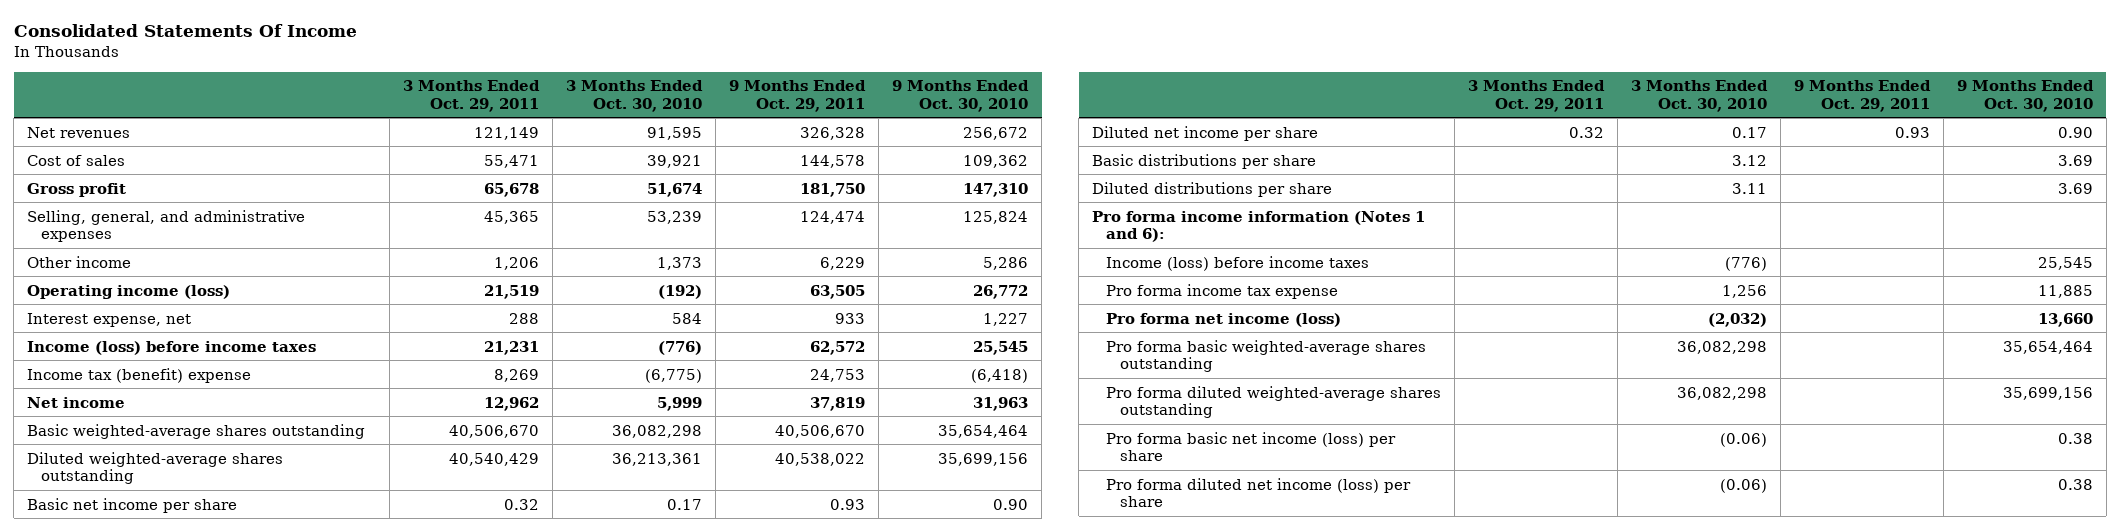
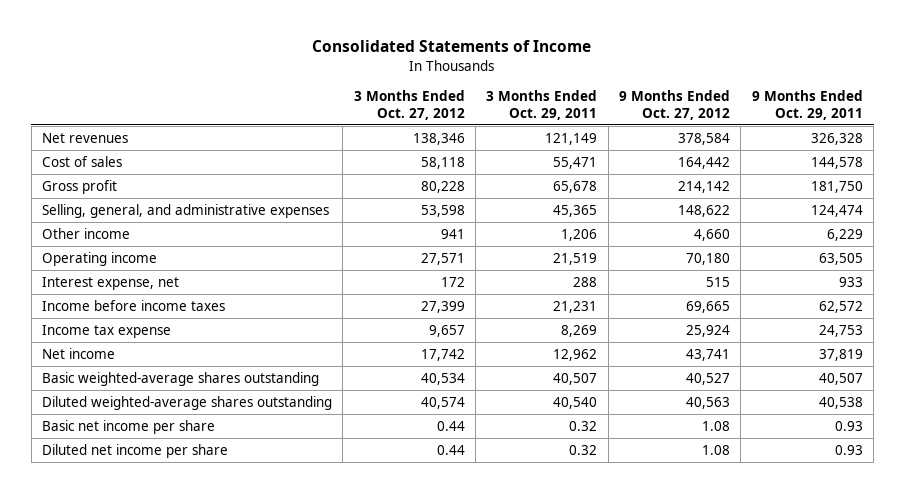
[13,23,357,37] Consolidated Statements Of Income -> [312,40,592,53] Consolidated Statements of Income
[566,80,704,112] 3 Months Ended Oct. 30, 2010 -> none
[892,80,1030,112] 9 Months Ended Oct. 30, 2010 -> none
none -> [353,90,465,120] 3 Months Ended Oct. 27, 2012
none -> [619,90,731,120] 9 Months Ended Oct. 27, 2012
[27,284,231,299] Operating income (loss) -> [41,251,157,266] Operating income
[27,340,317,355] Income (loss) before income taxes -> [41,299,225,311] Income before income taxes
[27,367,252,383] Income tax (benefit) expense -> [41,324,171,338] Income tax expense
[449,424,540,438] 40,506,670 -> [553,372,598,385] 40,507
[775,424,866,438] 40,506,670 -> [818,372,863,385] 40,507
[449,452,540,466] 40,540,429 -> [553,396,598,409] 40,540
[775,452,866,466] 40,538,022 -> [818,396,863,409] 40,538
[1092,153,1317,169] Basic distributions per share -> none
[1092,181,1333,197] Diluted distributions per share -> none
[1092,210,1426,242] Pro forma income information (Notes 1 and 6): -> none
[1106,255,1370,271] Income (loss) before income taxes -> none
[1106,283,1339,299] Pro forma income tax expense -> none
[1106,312,1342,327] Pro forma net income (loss) -> none
[1106,339,1427,372] Pro forma basic weighted-average shares outstanding -> none
[1106,385,1442,418] Pro forma diluted weighted-average shares outstanding -> none
[1106,431,1397,461] Pro forma basic net income (loss) per share -> none
[1106,477,1412,507] Pro forma diluted net income (loss) per share -> none

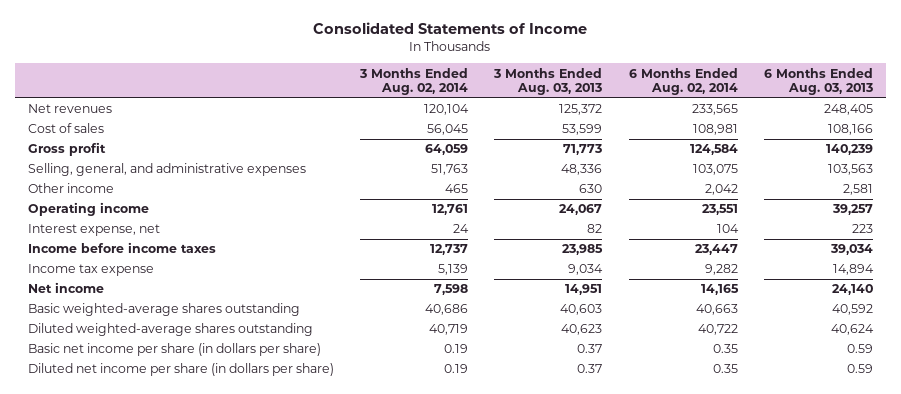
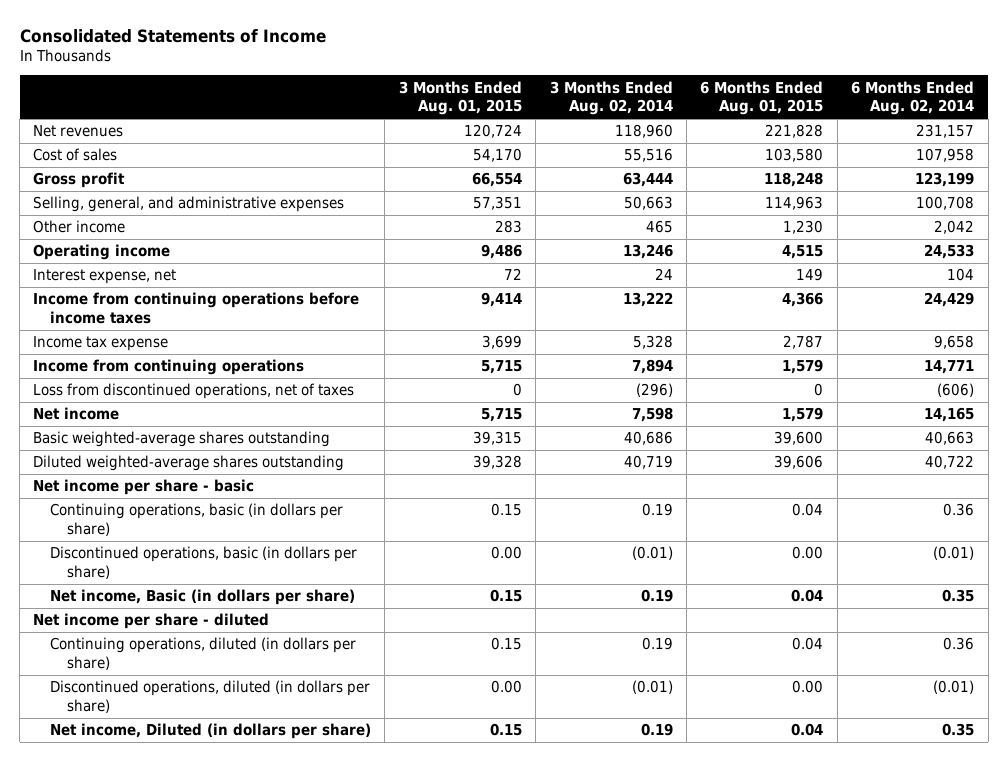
[493,67,603,96] 3 Months Ended Aug. 03, 2013 -> none
[763,67,873,96] 6 Months Ended Aug. 03, 2013 -> none
none -> [398,80,522,116] 3 Months Ended Aug. 01, 2015
none -> [700,80,824,116] 6 Months Ended Aug. 01, 2015
[424,104,470,116] 120,104 -> [614,124,673,139] 118,960
[691,104,738,116] 233,565 -> [916,124,975,139] 231,157
[427,124,469,136] 56,045 -> [623,148,673,163] 55,516
[692,124,738,136] 108,981 -> [916,148,975,163] 107,958
[425,144,469,156] 64,059 -> [622,172,673,188] 63,444
[689,144,738,156] 124,584 -> [915,172,975,188] 123,199
[431,164,469,176] 51,763 -> [623,196,673,211] 50,663
[692,164,738,176] 103,075 -> [916,196,975,211] 100,708
[432,204,469,216] 12,761 -> [622,244,673,260] 13,246
[701,204,738,216] 23,551 -> [924,244,975,260] 24,533
[27,242,216,254] Income before income taxes -> [33,292,360,324] Income from continuing operations before income taxes
[430,244,469,256] 12,737 -> [622,292,673,308] 13,222
[694,244,738,256] 23,447 -> [924,292,975,308] 24,429
[438,264,469,276] 5,139 -> [632,335,673,350] 5,328
[704,264,738,276] 9,282 -> [934,335,975,350] 9,658
none -> [33,359,305,376] Income from continuing operations
none -> [33,383,355,400] Loss from discontinued operations, net of taxes
none -> [33,479,255,496] Net income per share - basic
none -> [50,503,344,536] Continuing operations, basic (in dollars per share)
none -> [50,546,358,579] Discontinued operations, basic (in dollars per share)
[27,343,321,357] Basic net income per share (in dollars per share) -> [50,589,356,606] Net income, Basic (in dollars per share)
none -> [33,613,270,630] Net income per share - diluted
none -> [50,637,357,670] Continuing operations, diluted (in dollars per share)
none -> [50,680,371,713] Discontinued operations, diluted (in dollars per share)
[27,363,334,377] Diluted net income per share (in dollars per share) -> [50,723,372,740] Net income, Diluted (in dollars per share)

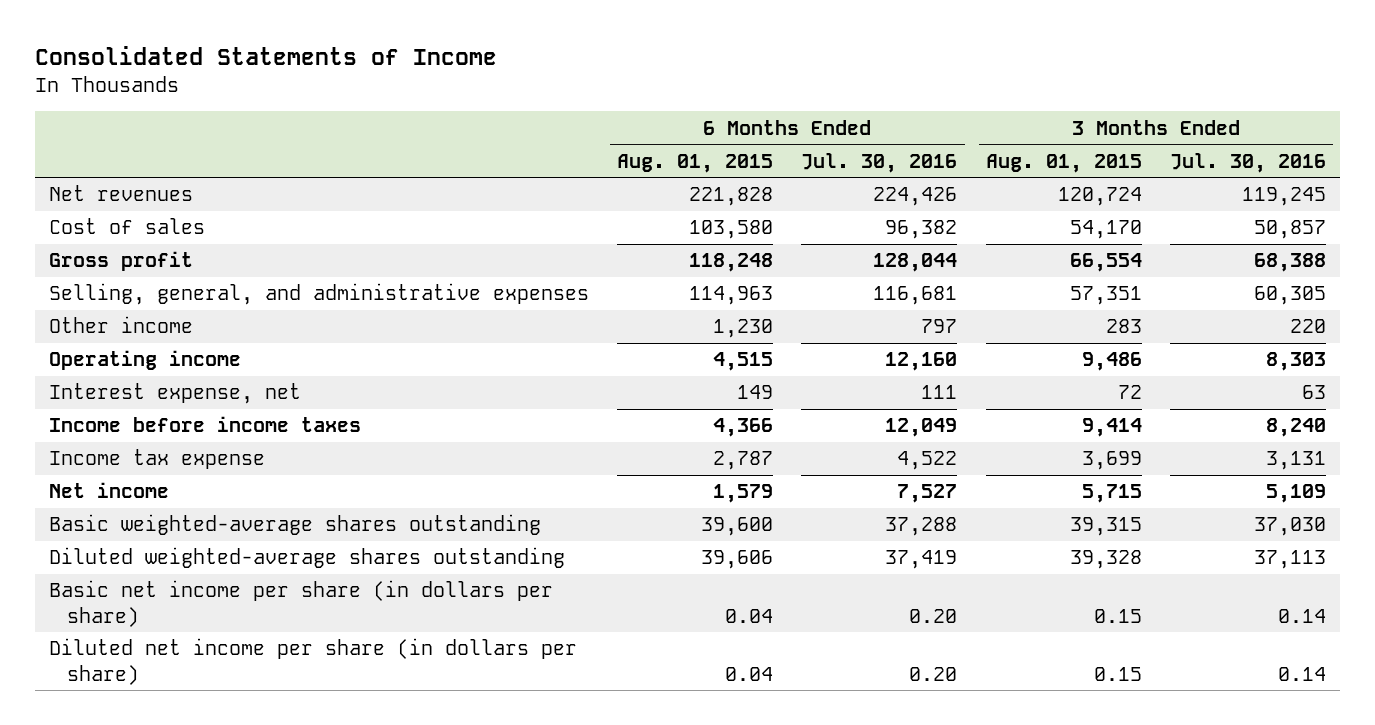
[549,80,673,116] 3 Months Ended Aug. 02, 2014 -> none
[851,80,975,116] 6 Months Ended Aug. 02, 2014 -> none
none -> [801,152,958,173] Jul. 30, 2016
none -> [1170,152,1327,173] Jul. 30, 2016
[33,292,360,324] Income from continuing operations before income taxes -> [48,416,361,433] Income before income taxes
[33,359,305,376] Income from continuing operations -> none
[33,383,355,400] Loss from discontinued operations, net of taxes -> none
[33,479,255,496] Net income per share - basic -> none
[50,503,344,536] Continuing operations, basic (in dollars per share) -> none
[50,546,358,579] Discontinued operations, basic (in dollars per share) -> none
[33,613,270,630] Net income per share - diluted -> none
[50,637,357,670] Continuing operations, diluted (in dollars per share) -> none
[50,680,371,713] Discontinued operations, diluted (in dollars per share) -> none
[50,589,356,606] Net income, Basic (in dollars per share) -> [48,580,553,627] Basic net income per share (in dollars per share)
[50,723,372,740] Net income, Diluted (in dollars per share) -> [48,638,577,685] Diluted net income per share (in dollars per share)

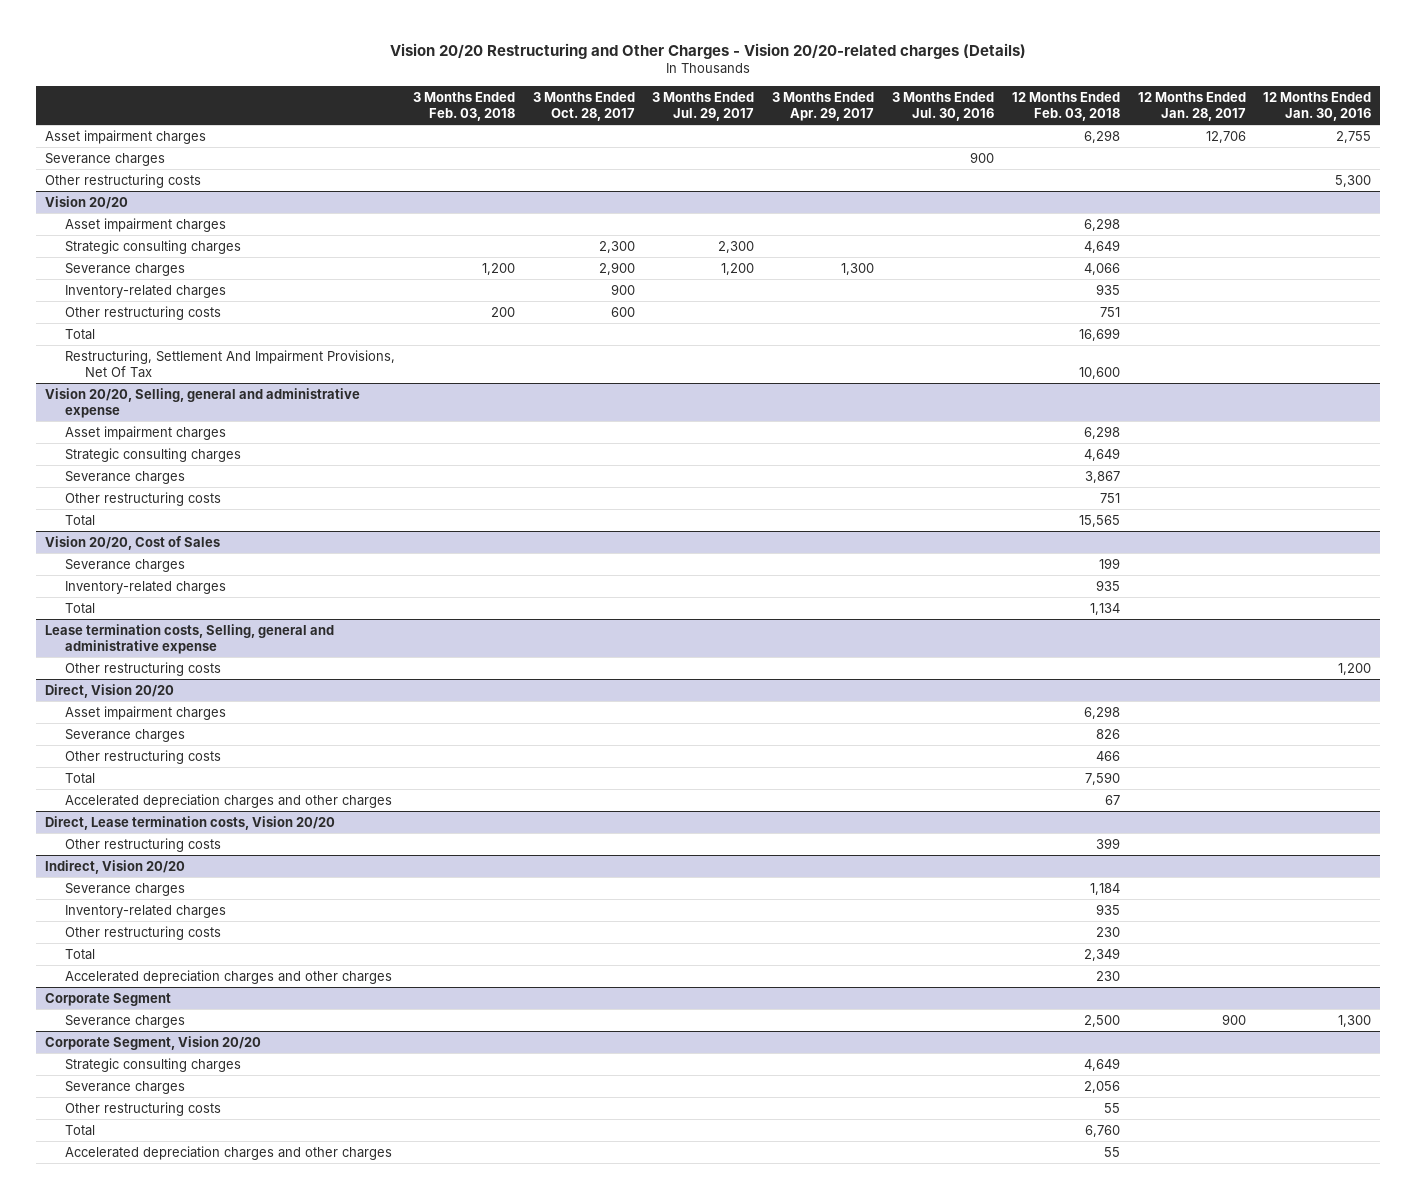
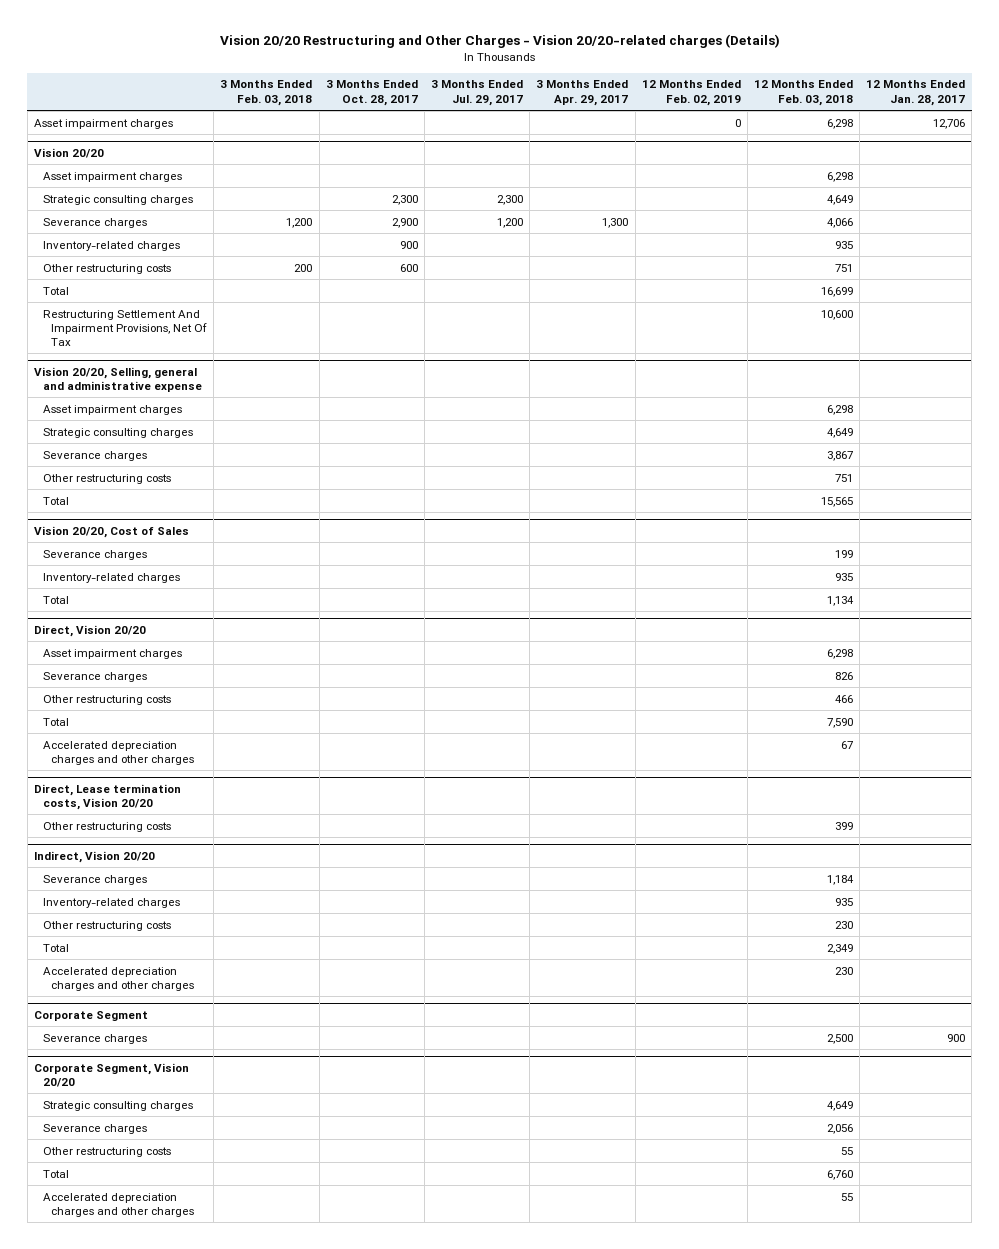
[892,91,995,122] 3 Months Ended Jul. 30, 2016 -> none
[1263,91,1372,122] 12 Months Ended Jan. 30, 2016 -> none
none -> [641,80,741,106] 12 Months Ended Feb. 02, 2019
[44,152,165,166] Severance charges -> none
[44,173,201,188] Other restructuring costs -> none
[65,349,396,378] Restructuring, Settlement And Impairment Provisions, Net Of Tax -> [42,309,208,346] Restructuring Settlement And Impairment Provisions, Net Of Tax
[44,623,334,654] Lease termination costs, Selling, general and administrative expense -> none
[65,661,222,676] Other restructuring costs -> none

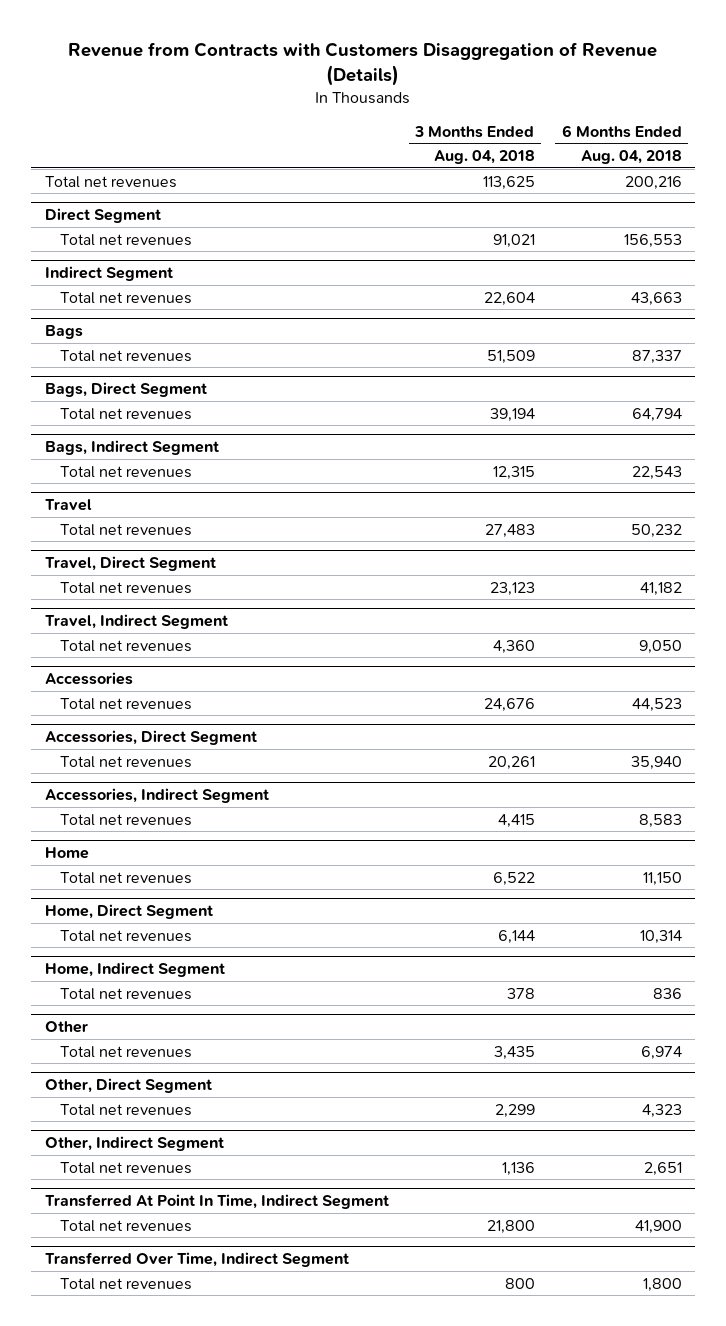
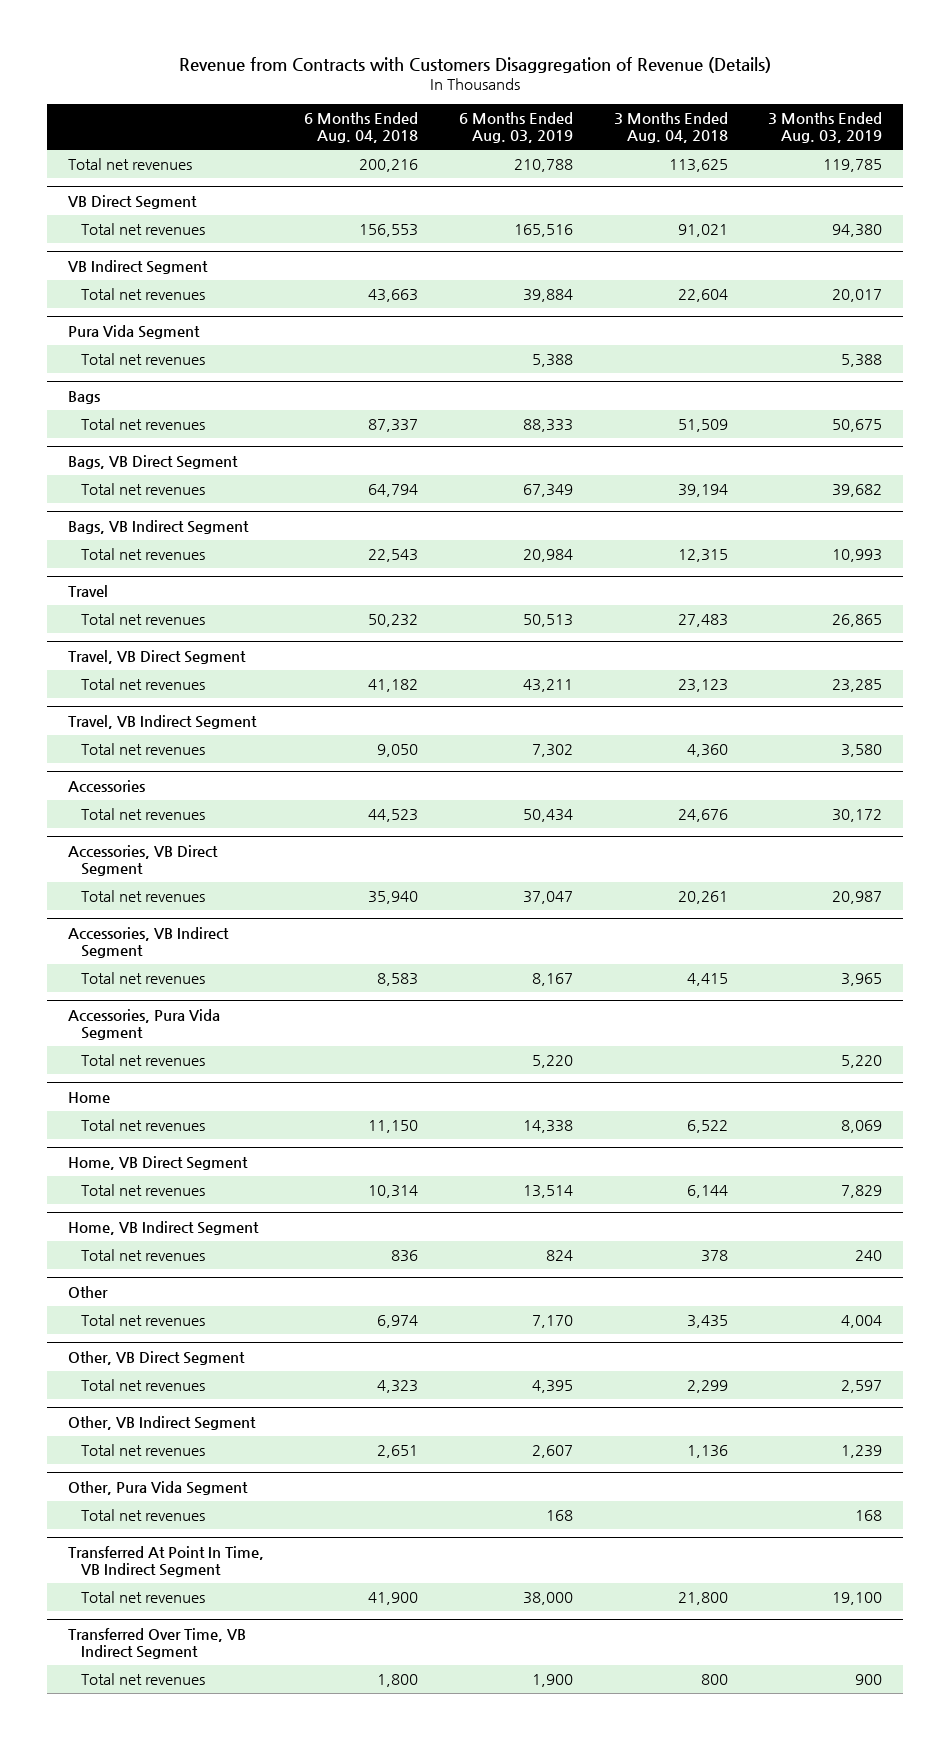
none -> [458,111,573,144] 6 Months Ended Aug. 03, 2019
none -> [768,111,883,144] 3 Months Ended Aug. 03, 2019
[44,208,161,224] Direct Segment -> [67,194,197,209] VB Direct Segment
[44,266,173,282] Indirect Segment -> [67,259,208,274] VB Indirect Segment
none -> [67,324,200,339] Pura Vida Segment
none -> [81,353,206,366] Total net revenues
[44,382,207,398] Bags, Direct Segment -> [67,454,238,469] Bags, VB Direct Segment
[44,440,219,456] Bags, Indirect Segment -> [67,519,249,534] Bags, VB Indirect Segment
[44,556,216,572] Travel, Direct Segment -> [67,649,246,664] Travel, VB Direct Segment
[44,614,228,630] Travel, Indirect Segment -> [67,714,257,729] Travel, VB Indirect Segment
[44,730,257,746] Accessories, Direct Segment -> [67,844,218,877] Accessories, VB Direct Segment
[44,788,269,804] Accessories, Indirect Segment -> [67,926,229,959] Accessories, VB Indirect Segment
none -> [67,1008,220,1041] Accessories, Pura Vida Segment
none -> [81,1054,206,1067] Total net revenues
[44,904,213,920] Home, Direct Segment -> [67,1155,248,1170] Home, VB Direct Segment
[44,962,225,978] Home, Indirect Segment -> [67,1220,259,1235] Home, VB Indirect Segment
[44,1078,212,1094] Other, Direct Segment -> [67,1350,245,1365] Other, VB Direct Segment
[44,1136,224,1152] Other, Indirect Segment -> [67,1415,256,1430] Other, VB Indirect Segment
none -> [67,1480,248,1495] Other, Pura Vida Segment
none -> [81,1509,206,1522] Total net revenues
[44,1194,389,1210] Transferred At Point In Time, Indirect Segment -> [67,1545,264,1578] Transferred At Point In Time, VB Indirect Segment
[44,1252,349,1268] Transferred Over Time, Indirect Segment -> [67,1627,246,1660] Transferred Over Time, VB Indirect Segment

